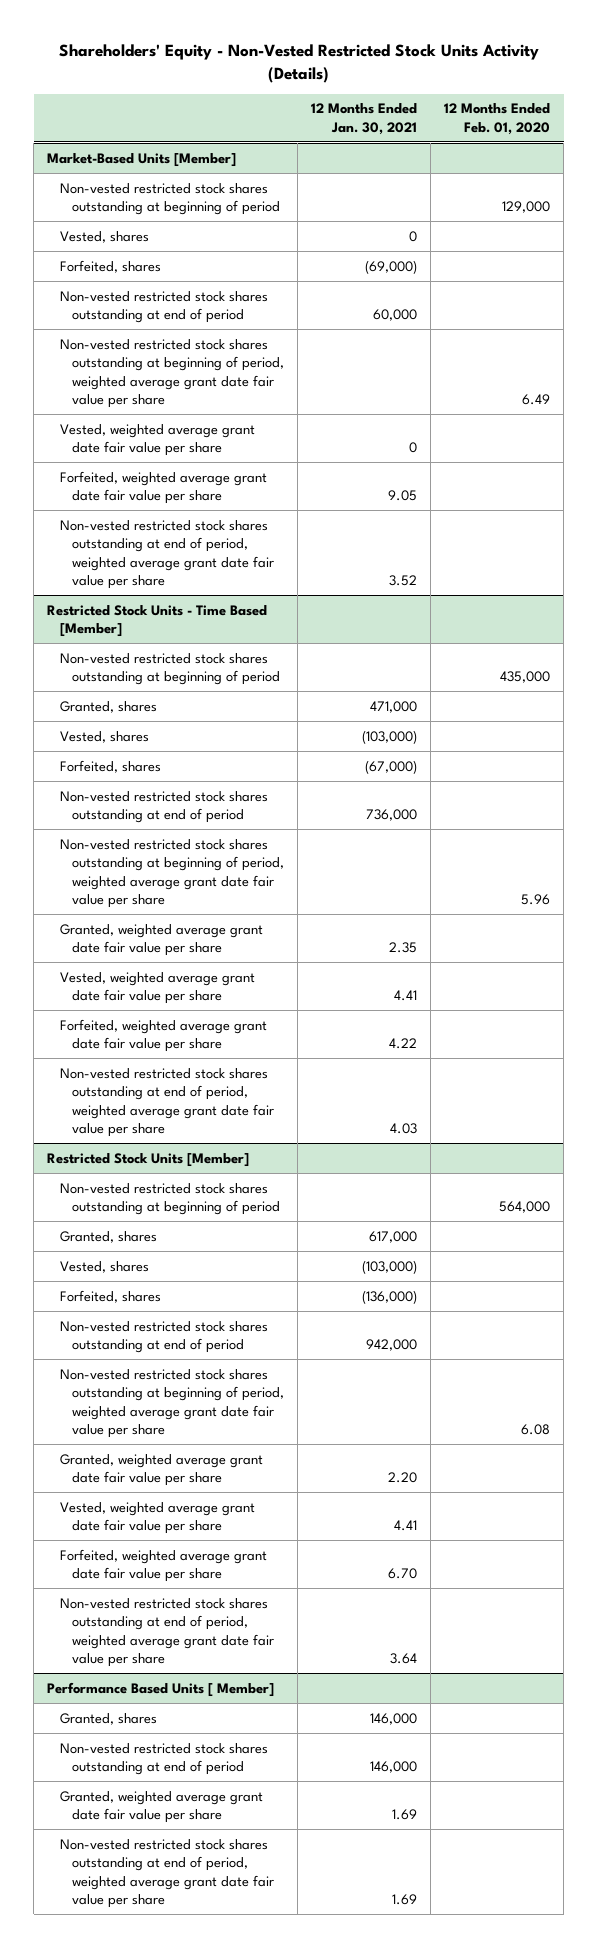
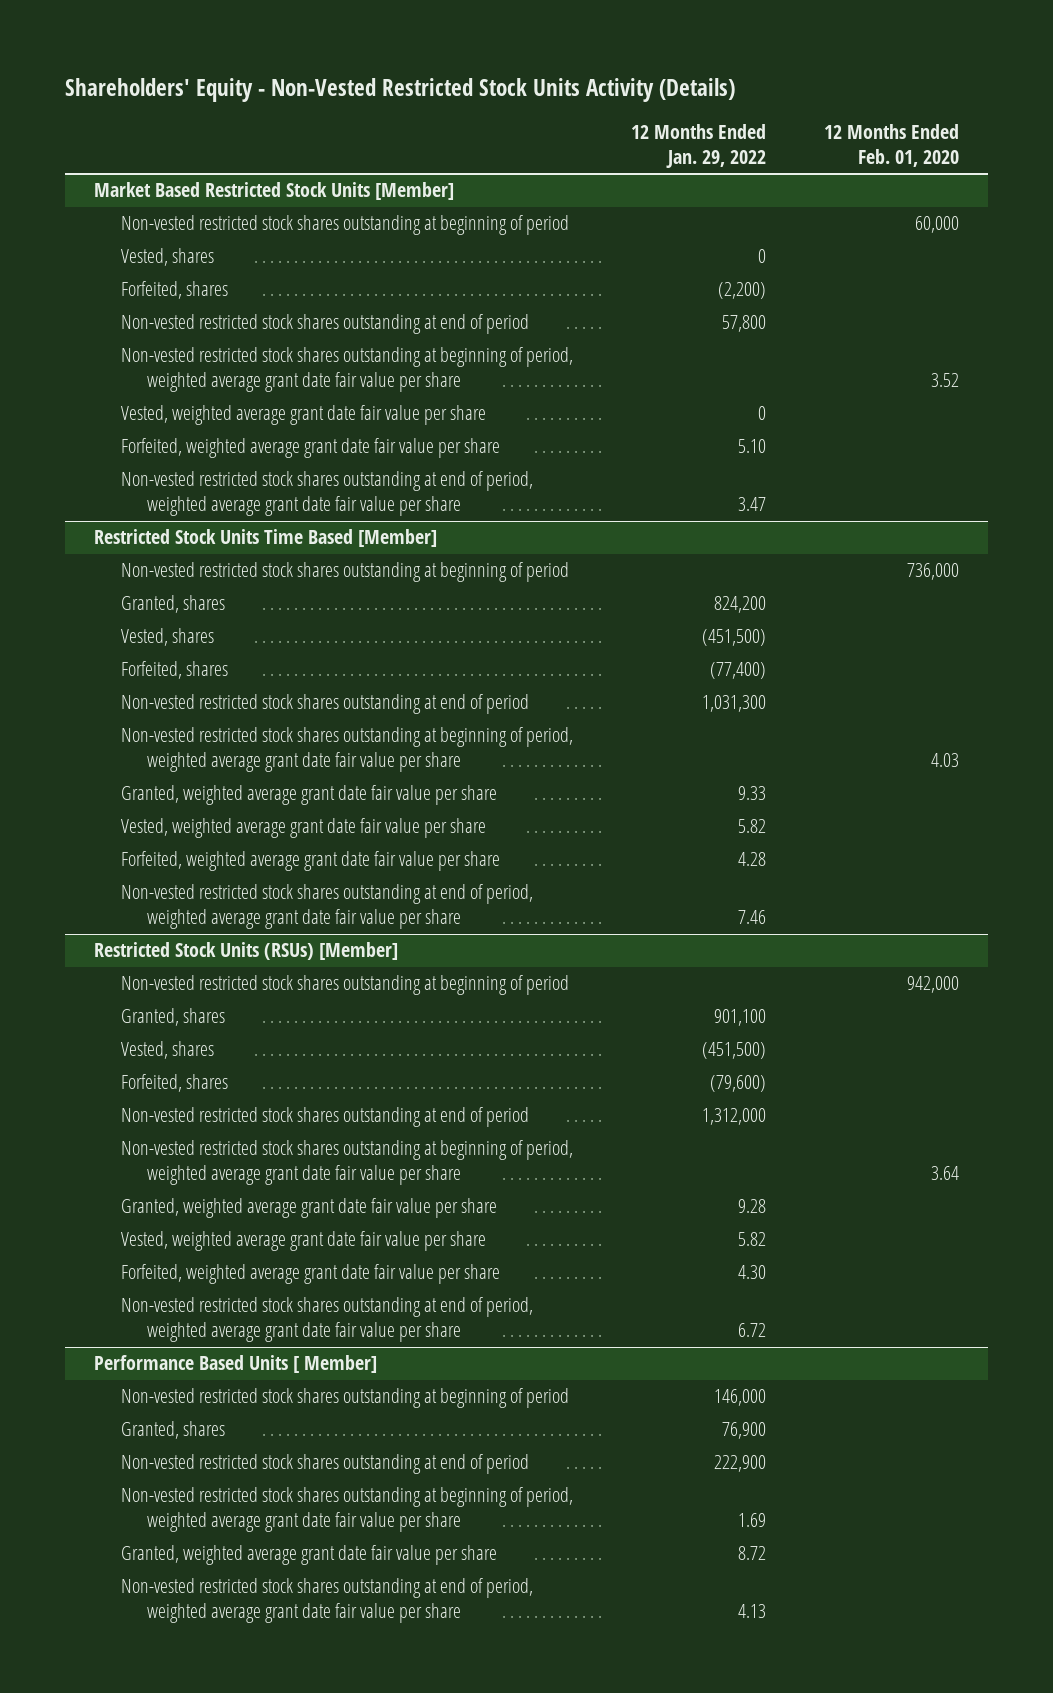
[311,103,418,135] 12 Months Ended Jan. 30, 2021 -> none
none -> [631,123,767,168] 12 Months Ended Jan. 29, 2022
[47,152,237,167] Market-Based Units [Member] -> [94,182,455,201] Market Based Restricted Stock Units [Member]
[502,201,551,214] 129,000 -> [915,216,960,234] 60,000
[522,394,551,406] 6.49 -> [931,373,960,388] 3.52
[47,604,268,638] Restricted Stock Units - Time Based [Member] -> [94,529,438,548] Restricted Stock Units Time Based [Member]
[500,671,551,684] 435,000 -> [907,563,960,581] 736,000
[521,894,551,906] 5.96 -> [931,753,960,768] 4.03
[47,1152,250,1167] Restricted Stock Units [Member] -> [94,942,399,961] Restricted Stock Units (RSUs) [Member]
[499,1201,551,1214] 564,000 -> [907,976,960,994] 942,000
[521,1424,551,1436] 6.08 -> [931,1166,960,1181] 3.64
none -> [120,1388,569,1409] Non-vested restricted stock shares outstanding at beginning of period
none -> [120,1487,573,1533] Non-vested restricted stock shares outstanding at beginning of period, weighted average grant date fair value per share

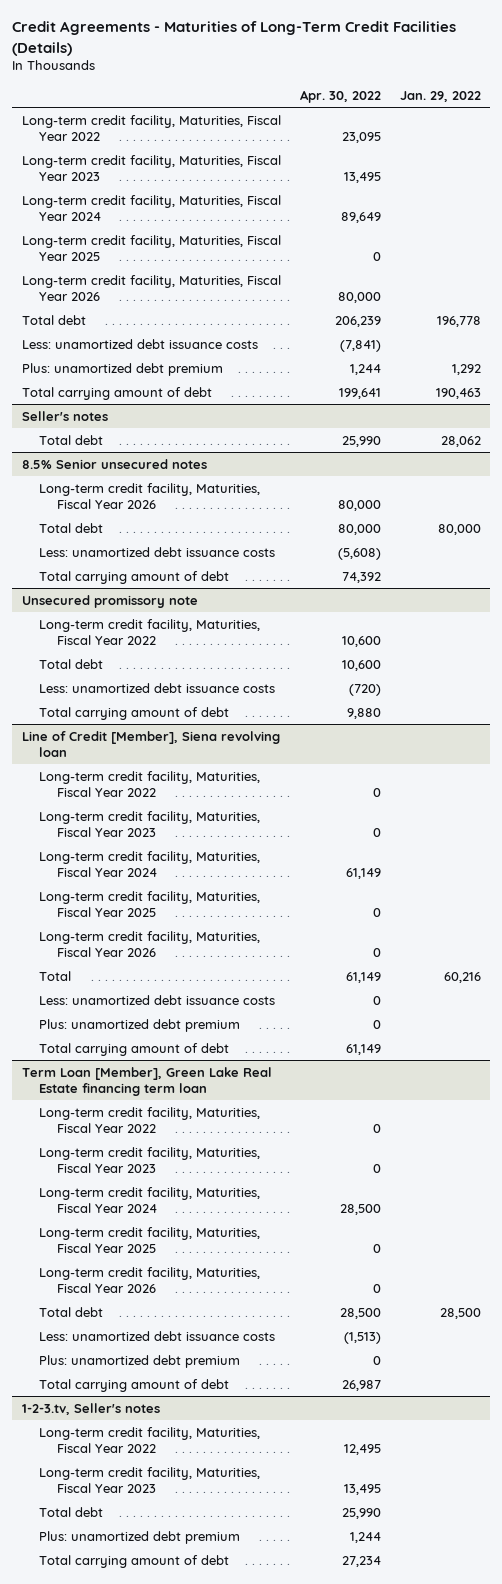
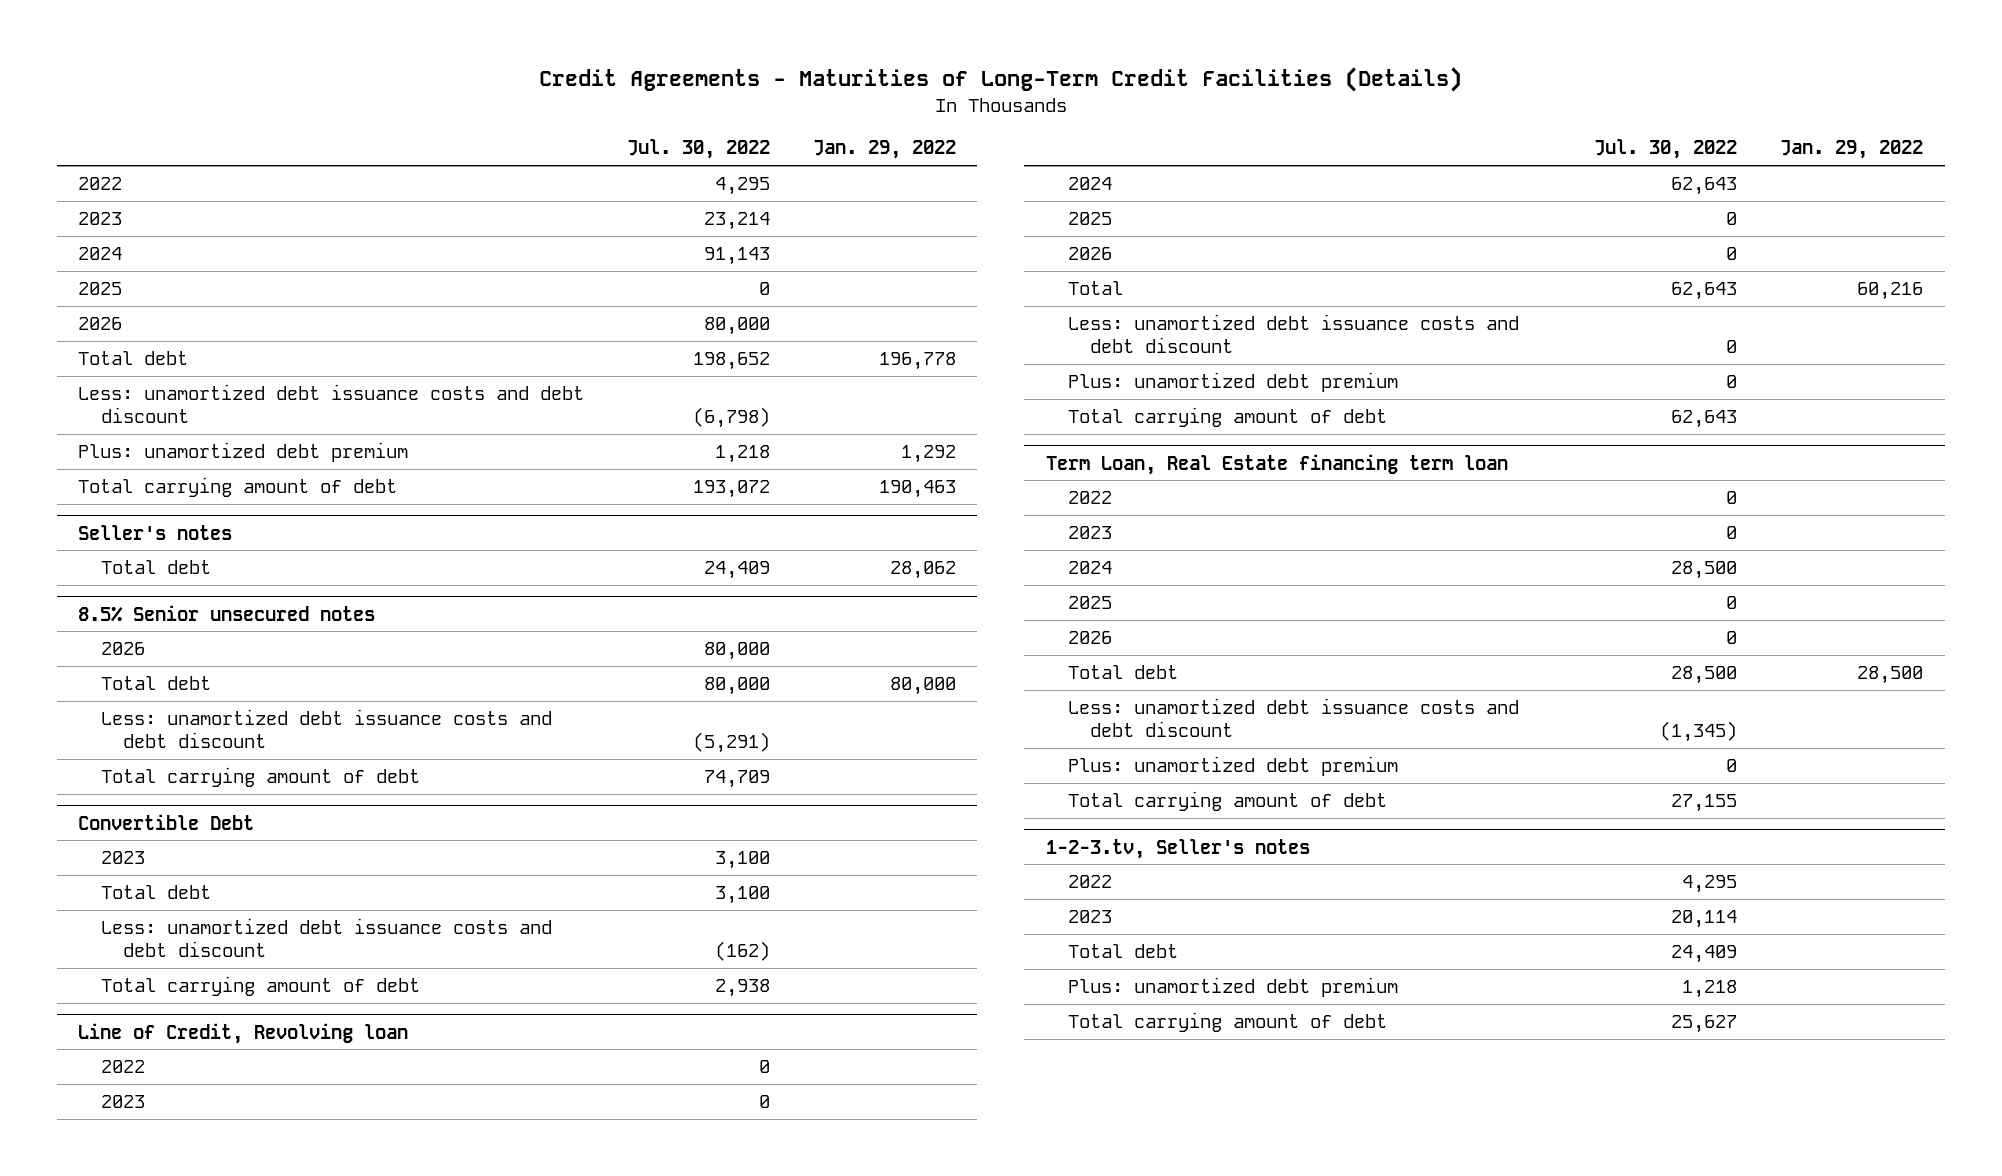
[299,89,381,103] Apr. 30, 2022 -> none
none -> [627,139,771,160] Jul. 30, 2022
[21,114,281,141] Long-term credit facility, Maturities, Fiscal Year 2022 -> [78,177,123,191] 2022
[21,154,281,181] Long-term credit facility, Maturities, Fiscal Year 2023 -> [78,212,123,226] 2023
[21,194,281,221] Long-term credit facility, Maturities, Fiscal Year 2024 -> [78,247,123,261] 2024
[21,234,281,261] Long-term credit facility, Maturities, Fiscal Year 2025 -> [78,282,123,296] 2025
[21,274,281,301] Long-term credit facility, Maturities, Fiscal Year 2026 -> [78,317,123,331] 2026
[21,338,258,349] Less: unamortized debt issuance costs -> [78,384,585,424] Less: unamortized debt issuance costs and debt discount
[39,482,261,509] Long-term credit facility, Maturities, Fiscal Year 2026 -> [100,642,145,656] 2026
[39,546,276,557] Less: unamortized debt issuance costs -> [100,709,552,749] Less: unamortized debt issuance costs and debt discount
[39,618,261,645] Long-term credit facility, Maturities, Fiscal Year 2022 -> none
[21,594,198,608] Unsecured promissory note -> [78,813,255,830] Convertible Debt
none -> [100,851,145,865] 2023
[39,682,276,693] Less: unamortized debt issuance costs -> [100,918,552,958] Less: unamortized debt issuance costs and debt discount
[21,730,280,757] Line of Credit [Member], Siena revolving loan -> [78,1022,409,1044] Line of Credit, Revolving loan
[39,770,261,797] Long-term credit facility, Maturities, Fiscal Year 2022 -> [100,1060,145,1074] 2022
[39,810,261,837] Long-term credit facility, Maturities, Fiscal Year 2023 -> [100,1095,145,1109] 2023
[39,850,261,877] Long-term credit facility, Maturities, Fiscal Year 2024 -> [1067,177,1112,191] 2024
[39,890,261,917] Long-term credit facility, Maturities, Fiscal Year 2025 -> [1067,212,1112,226] 2025
[39,930,261,957] Long-term credit facility, Maturities, Fiscal Year 2026 -> [1067,247,1112,261] 2026
[39,994,276,1005] Less: unamortized debt issuance costs -> [1067,314,1519,354] Less: unamortized debt issuance costs and debt discount
[21,1066,272,1096] Term Loan [Member], Green Lake Real Estate financing term loan -> [1045,453,1508,475] Term Loan, Real Estate financing term loan
[39,1106,261,1133] Long-term credit facility, Maturities, Fiscal Year 2022 -> [1067,491,1112,505] 2022
[39,1146,261,1173] Long-term credit facility, Maturities, Fiscal Year 2023 -> [1067,526,1112,540] 2023
[39,1186,261,1213] Long-term credit facility, Maturities, Fiscal Year 2024 -> [1067,561,1112,575] 2024
[39,1226,261,1253] Long-term credit facility, Maturities, Fiscal Year 2025 -> [1067,596,1112,610] 2025
[39,1266,261,1293] Long-term credit facility, Maturities, Fiscal Year 2026 -> [1067,631,1112,645] 2026
[39,1330,276,1341] Less: unamortized debt issuance costs -> [1067,698,1519,738] Less: unamortized debt issuance costs and debt discount
[39,1426,261,1453] Long-term credit facility, Maturities, Fiscal Year 2022 -> [1067,875,1112,889] 2022
[39,1466,261,1493] Long-term credit facility, Maturities, Fiscal Year 2023 -> [1067,910,1112,924] 2023

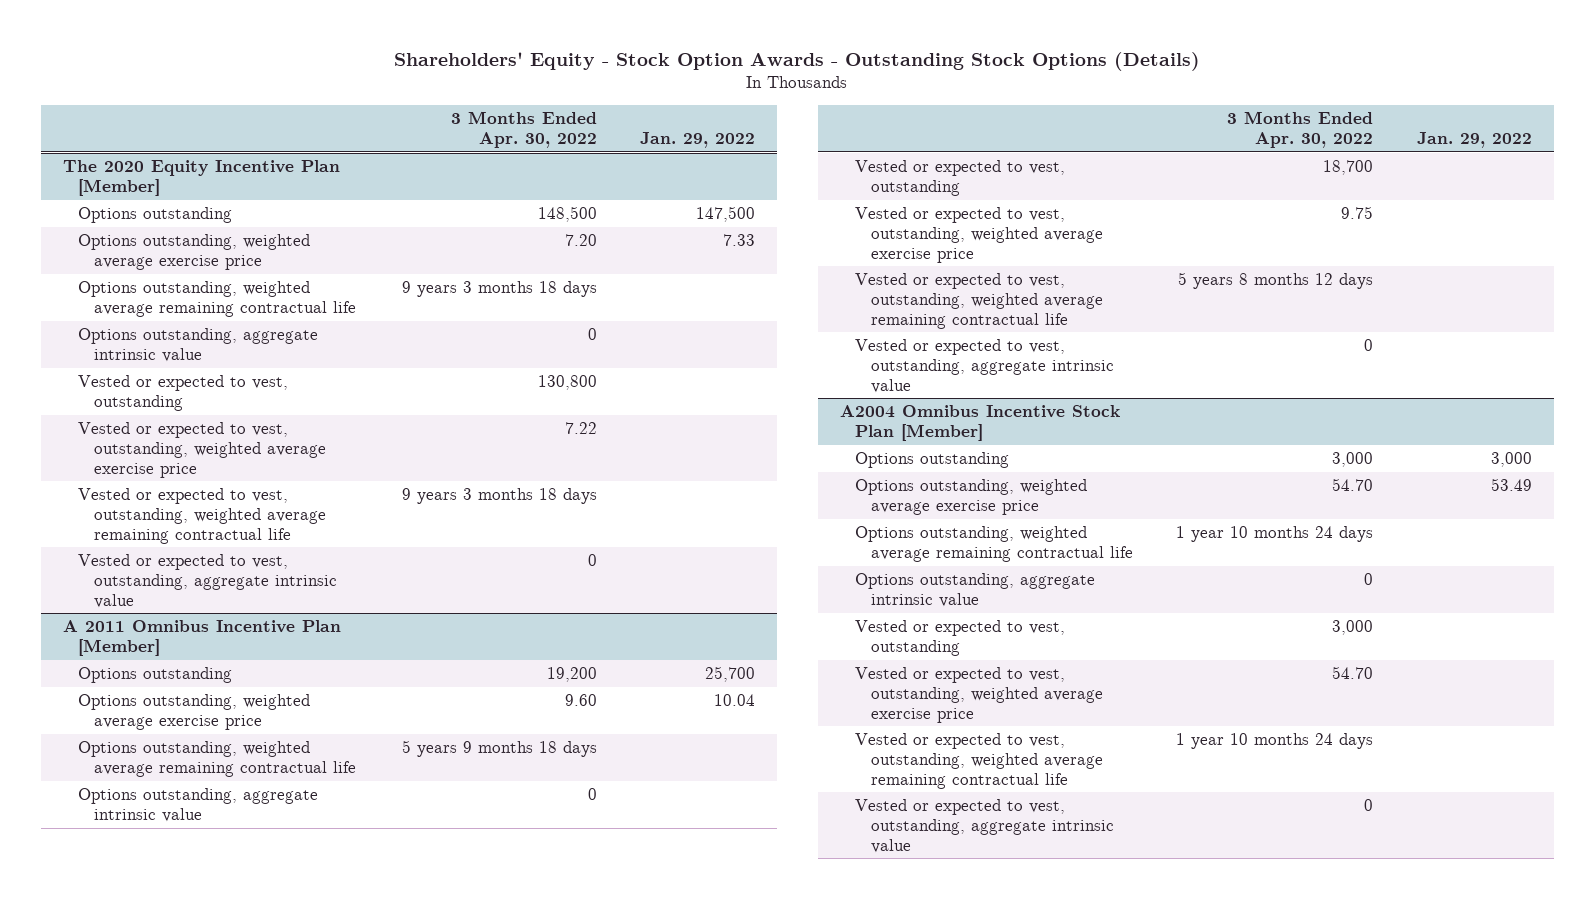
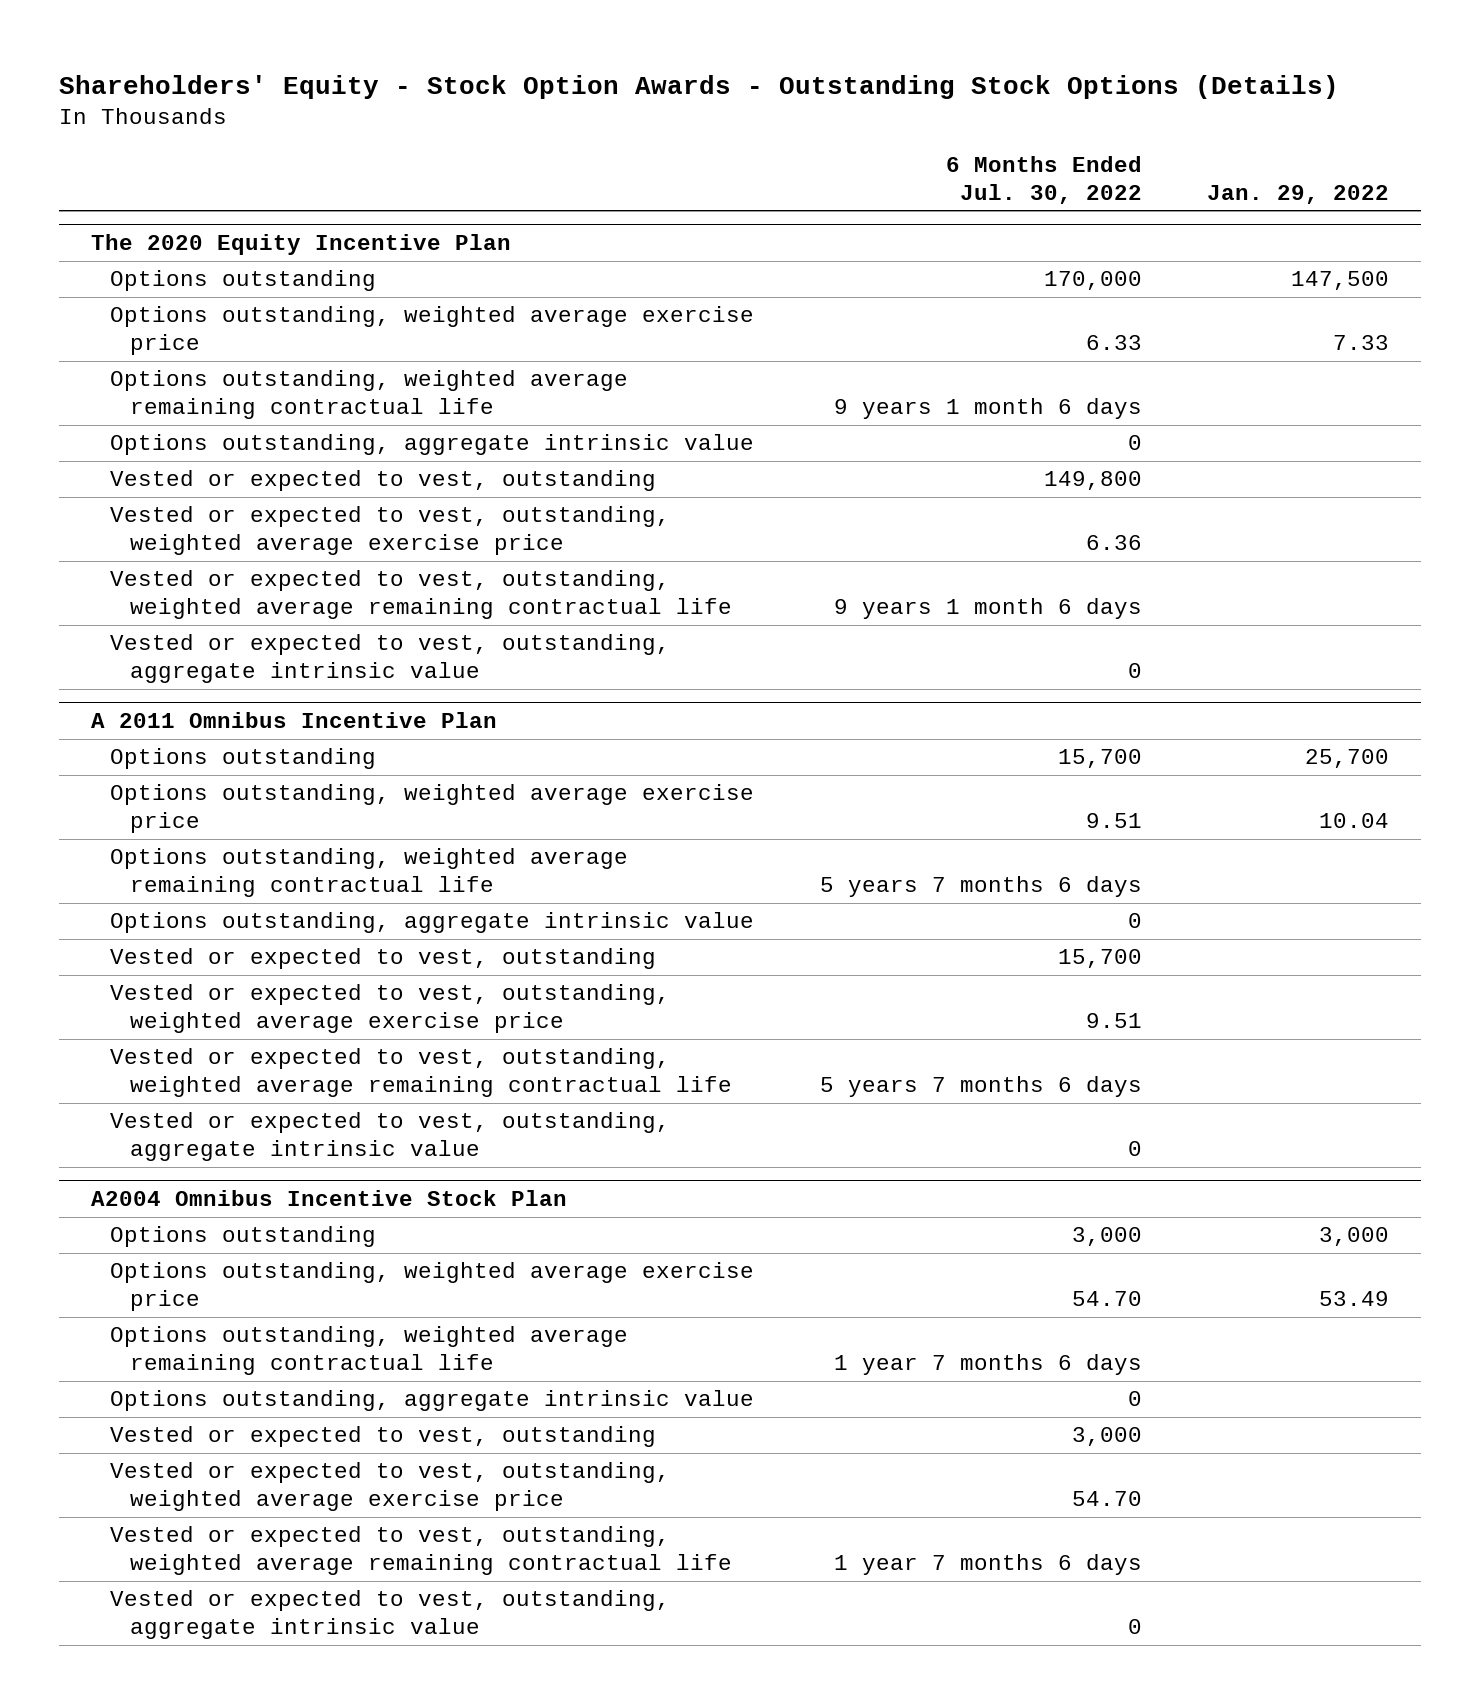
[450,111,597,148] 3 Months Ended Apr. 30, 2022 -> none
none -> [945,155,1142,204] 6 Months Ended Jul. 30, 2022
[62,160,340,196] The 2020 Equity Incentive Plan [Member] -> [91,234,512,256] The 2020 Equity Incentive Plan
[62,620,341,656] A 2011 Omnibus Incentive Plan [Member] -> [91,712,498,729] A 2011 Omnibus Incentive Plan
[839,405,1120,441] A2004 Omnibus Incentive Stock Plan [Member] -> [91,1190,568,1207] A2004 Omnibus Incentive Stock Plan

